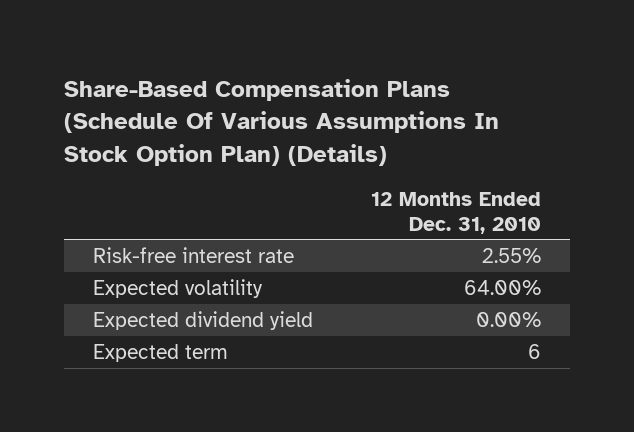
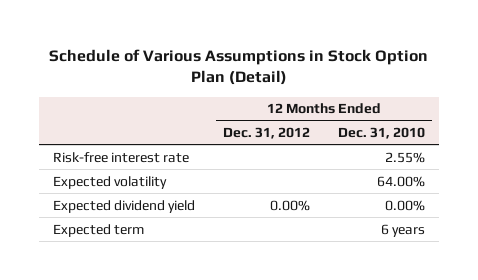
[64,78,500,166] Share-Based Compensation Plans (Schedule Of Various Assumptions In Stock Option Plan) (Details) -> [48,48,428,86] Schedule of Various Assumptions in Stock Option Plan (Detail)
none -> [222,127,310,140] Dec. 31, 2012
[527,344,541,360] 6 -> [380,223,425,237] 6 years

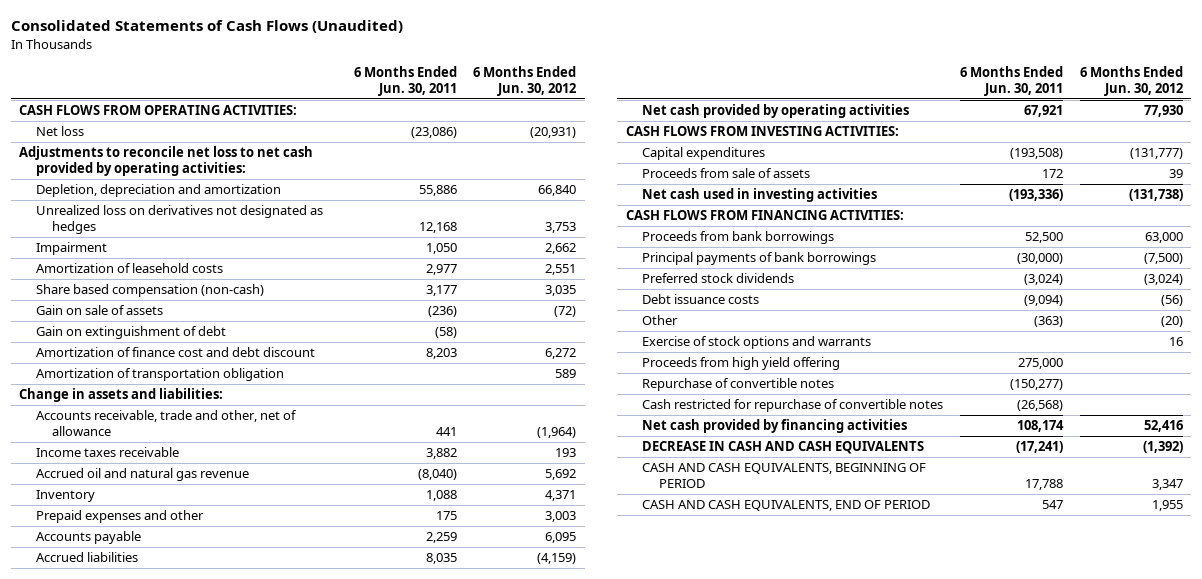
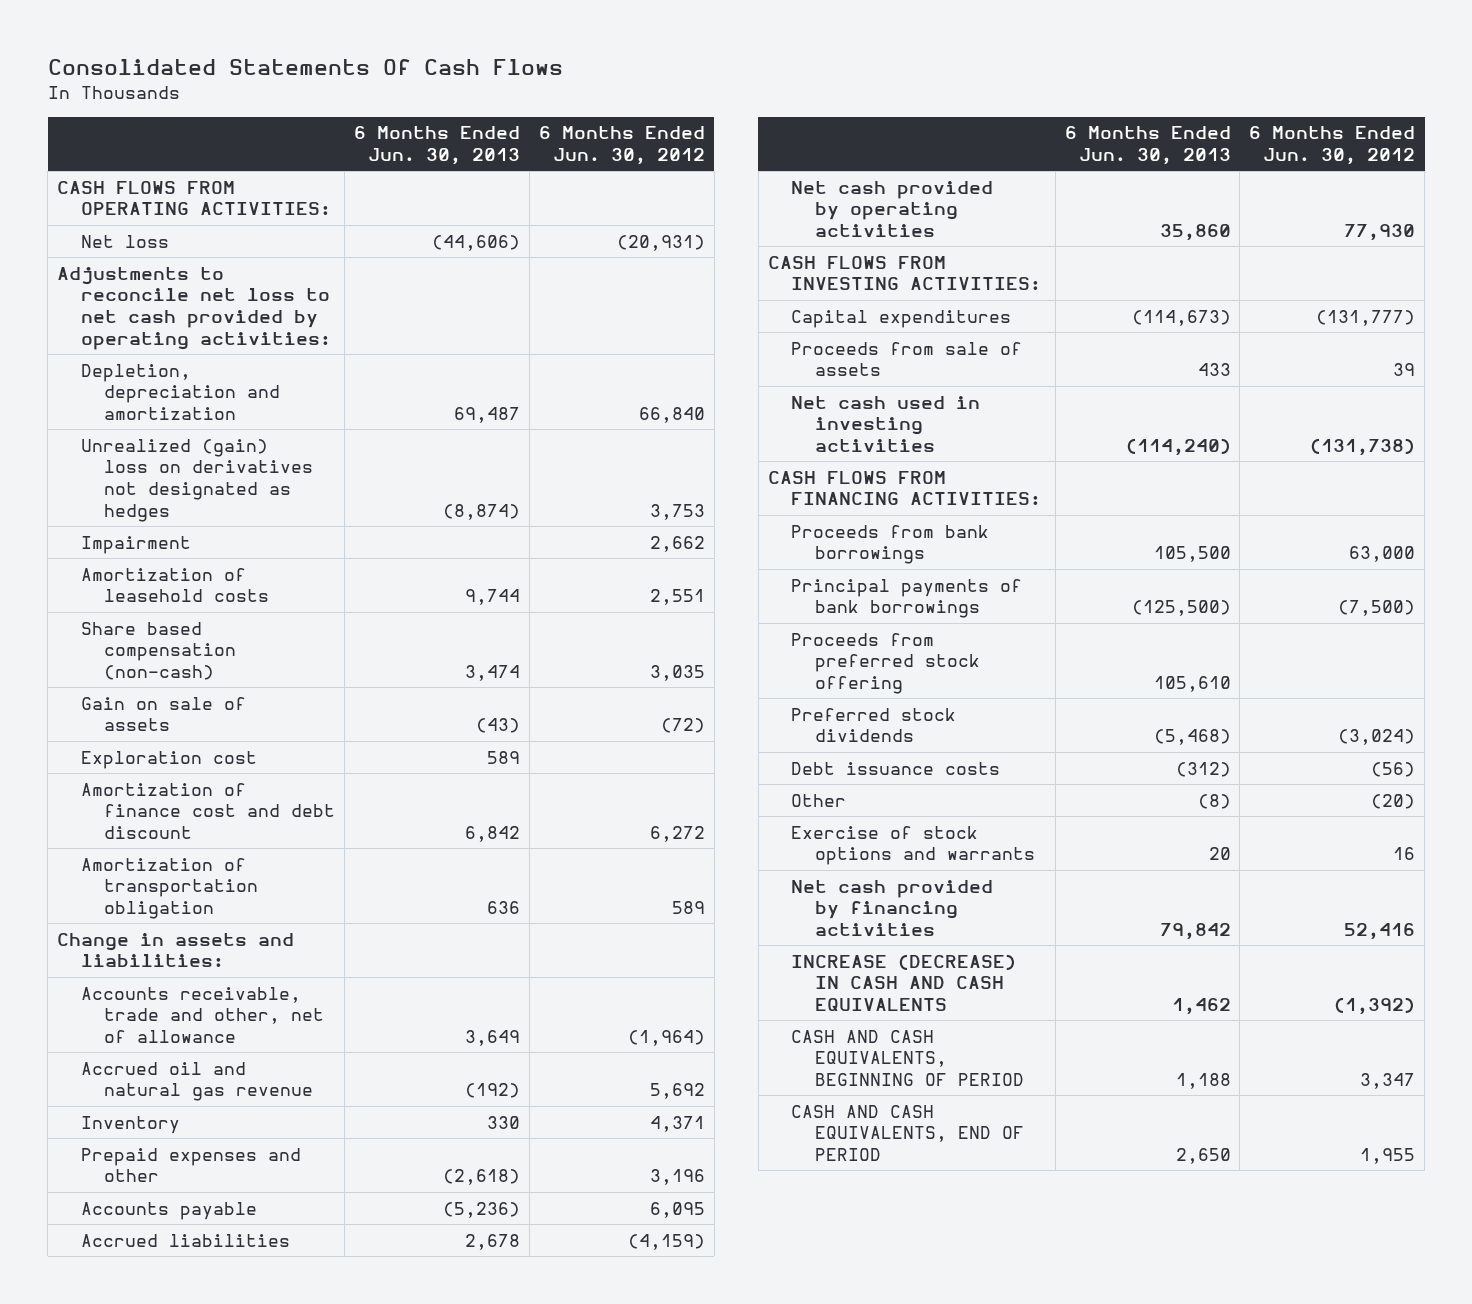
[11,20,404,34] Consolidated Statements of Cash Flows (Unaudited) -> [47,59,563,76] Consolidated Statements Of Cash Flows
[353,66,457,97] 6 Months Ended Jun. 30, 2011 -> none
none -> [353,126,520,166] 6 Months Ended Jun. 30, 2013
[35,205,323,234] Unrealized loss on derivatives not designated as hedges -> [80,438,314,522] Unrealized (gain) loss on derivatives not designated as hedges
[35,326,226,340] Gain on extinguishment of debt -> none
none -> [80,750,257,769] Exploration cost
[35,447,179,458] Income taxes receivable -> none
[545,511,577,523] 3,003 -> [649,1169,705,1186] 3,196
none -> [791,632,980,695] Proceeds from preferred stock offering
[642,357,841,371] Proceeds from high yield offering -> none
[642,378,835,392] Repurchase of convertible notes -> none
[642,399,944,413] Cash restricted for repurchase of convertible notes -> none
[642,441,925,455] DECREASE IN CASH AND CASH EQUIVALENTS -> [791,953,1017,1012] INCREASE (DECREASE) IN CASH AND CASH EQUIVALENTS

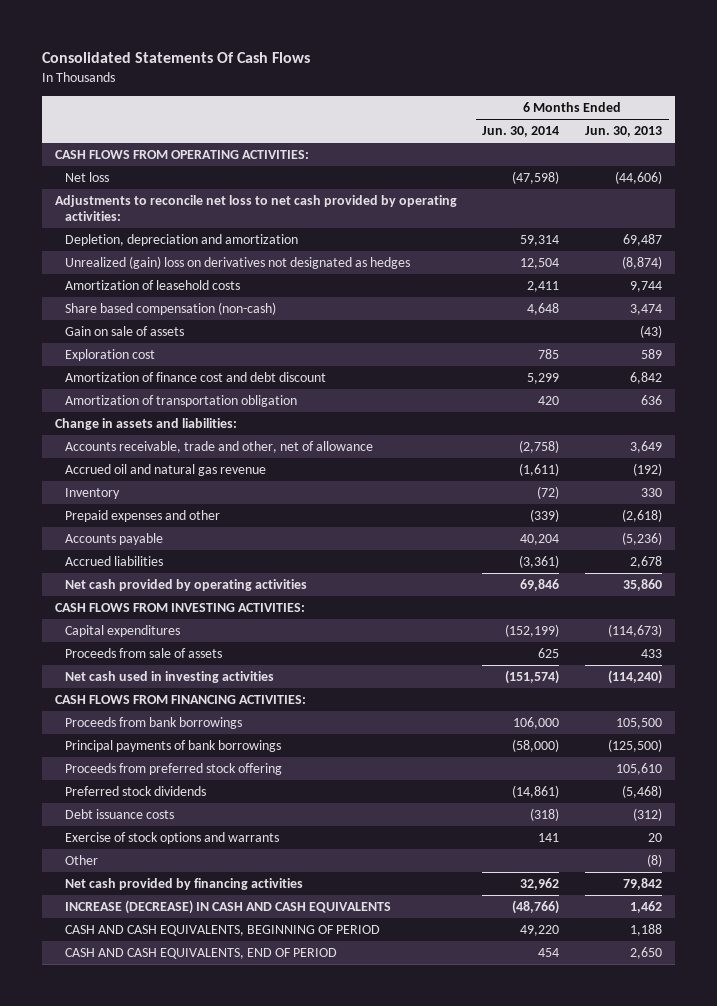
[538,126,705,166] 6 Months Ended Jun. 30, 2012 -> none
none -> [482,126,560,138] Jun. 30, 2014
[80,535,191,554] Impairment -> none
[791,793,847,807] Other -> [65,855,99,866] Other

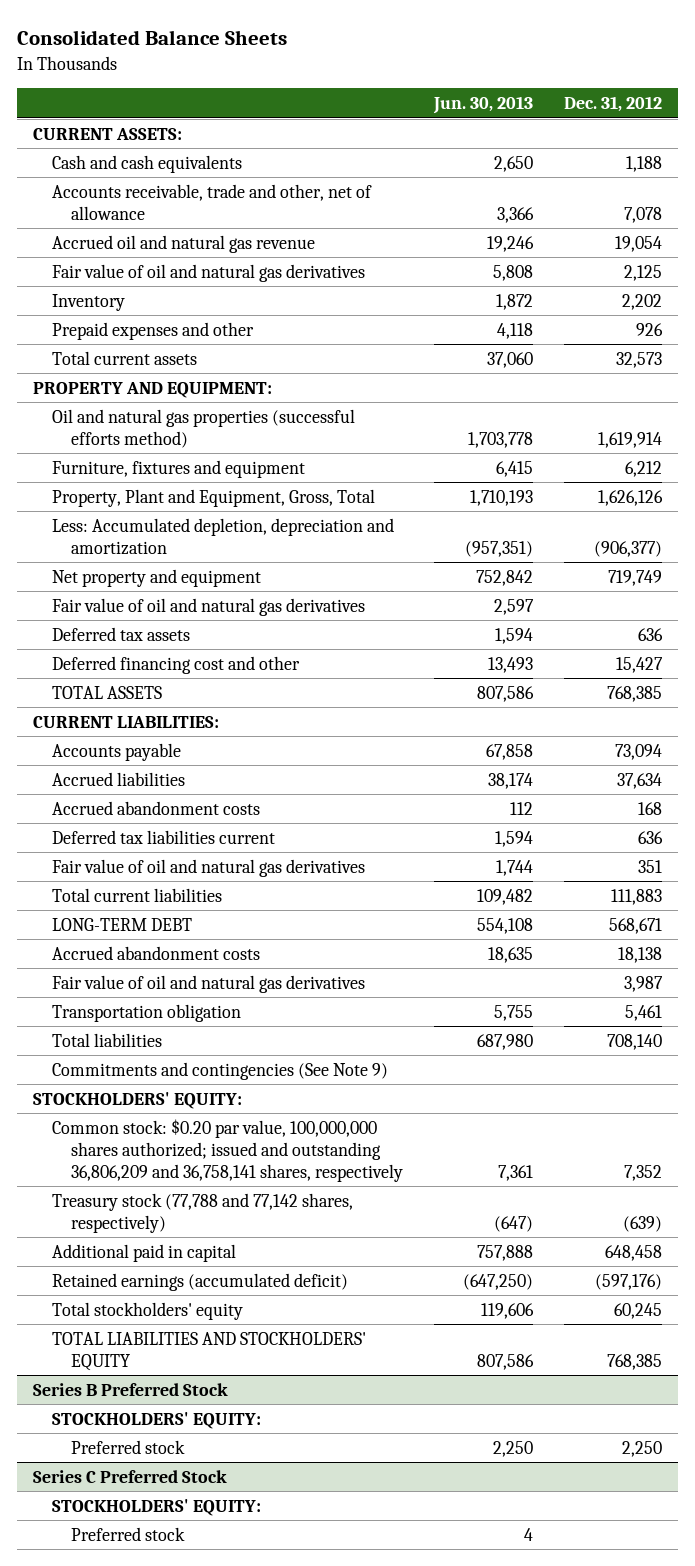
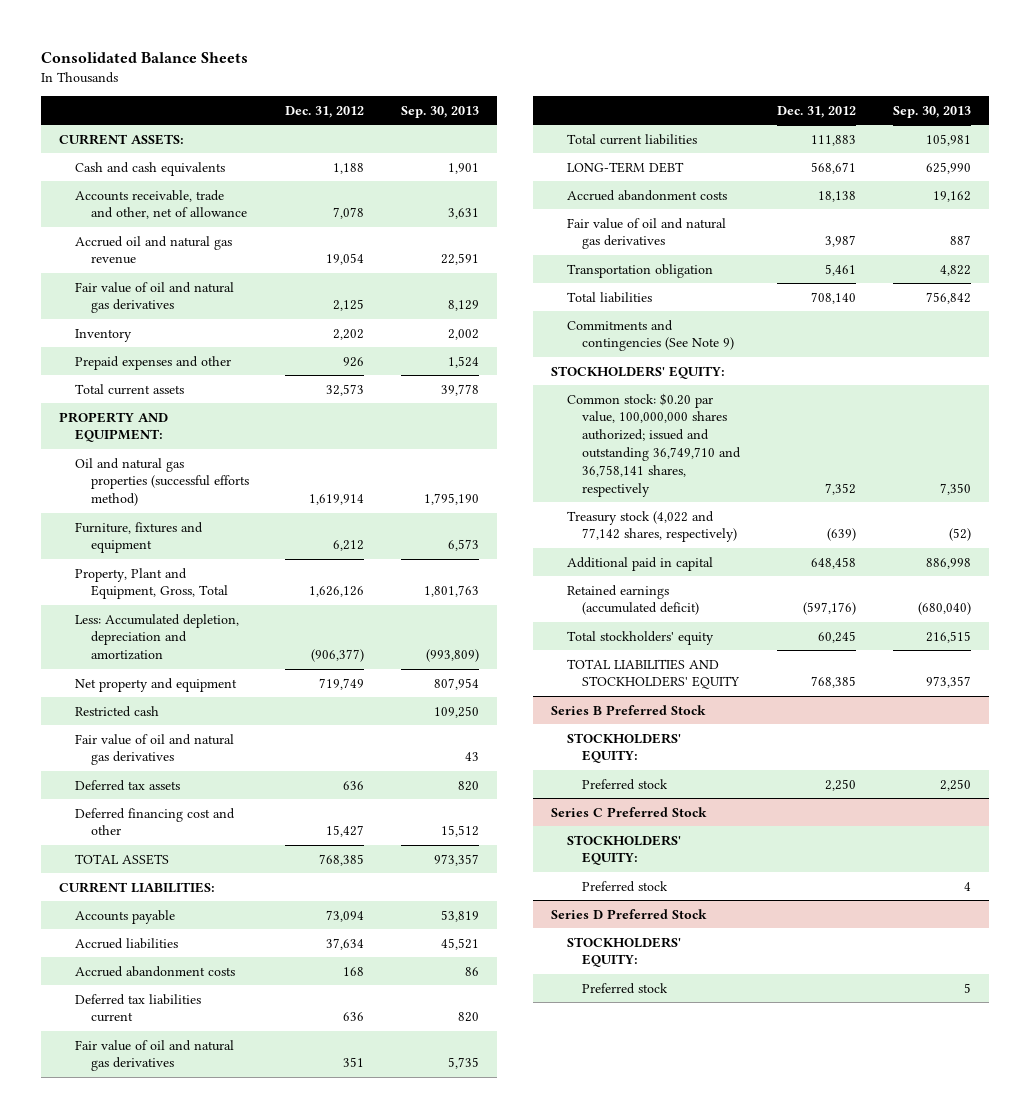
[432,95,533,114] Jun. 30, 2013 -> none
none -> [401,105,480,118] Sep. 30, 2013
none -> [75,705,160,717] Restricted cash
[51,1118,403,1182] Common stock: $0.20 par value, 100,000,000 shares authorized; issued and outstanding 36,806,209 and 36,758,141 shares, respectively -> [566,392,742,497] Common stock: $0.20 par value, 100,000,000 shares authorized; issued and outstanding 36,749,710 and 36,758,141 shares, respectively
[51,1192,353,1233] Treasury stock (77,788 and 77,142 shares, respectively) -> [566,510,738,543] Treasury stock (4,022 and 77,142 shares, respectively)
none -> [551,908,708,919] Series D Preferred Stock
none -> [566,936,681,968] STOCKHOLDERS' EQUITY:
none -> [582,982,669,994] Preferred stock

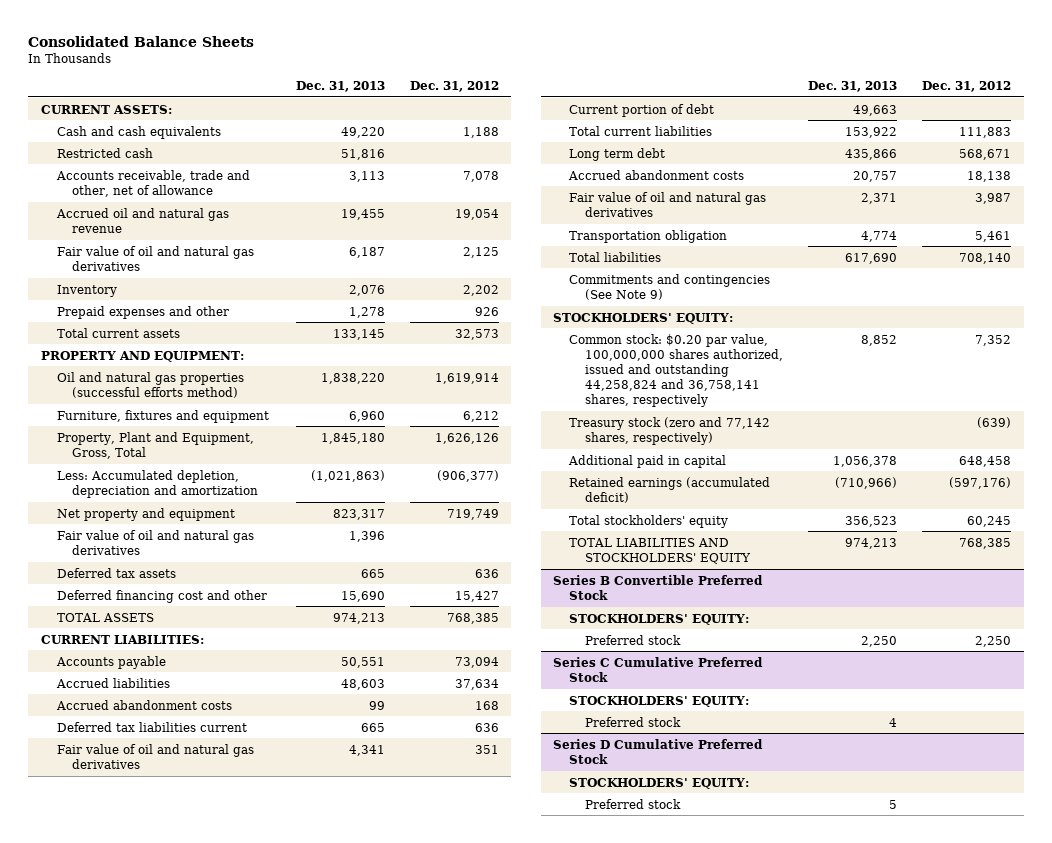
[401,105,480,118] Sep. 30, 2013 -> none
none -> [295,80,385,92] Dec. 31, 2013
[75,705,160,717] Restricted cash -> [56,147,153,158] Restricted cash
none -> [569,103,715,117] Current portion of debt
[566,161,684,173] LONG-TERM DEBT -> [569,147,666,161] Long term debt
[566,392,742,497] Common stock: $0.20 par value, 100,000,000 shares authorized; issued and outstanding 36,749,710 and 36,758,141 shares, respectively -> [569,333,783,408] Common stock: $0.20 par value, 100,000,000 shares authorized, issued and outstanding 44,258,824 and 36,758,141 shares, respectively
[566,510,738,543] Treasury stock (4,022 and 77,142 shares, respectively) -> [569,416,771,445] Treasury stock (zero and 77,142 shares, respectively)
[551,704,707,715] Series B Preferred Stock -> [553,574,764,600] Series B Convertible Preferred Stock
[551,806,708,817] Series C Preferred Stock -> [553,656,764,682] Series C Cumulative Preferred Stock
[551,908,708,919] Series D Preferred Stock -> [553,738,764,764] Series D Cumulative Preferred Stock

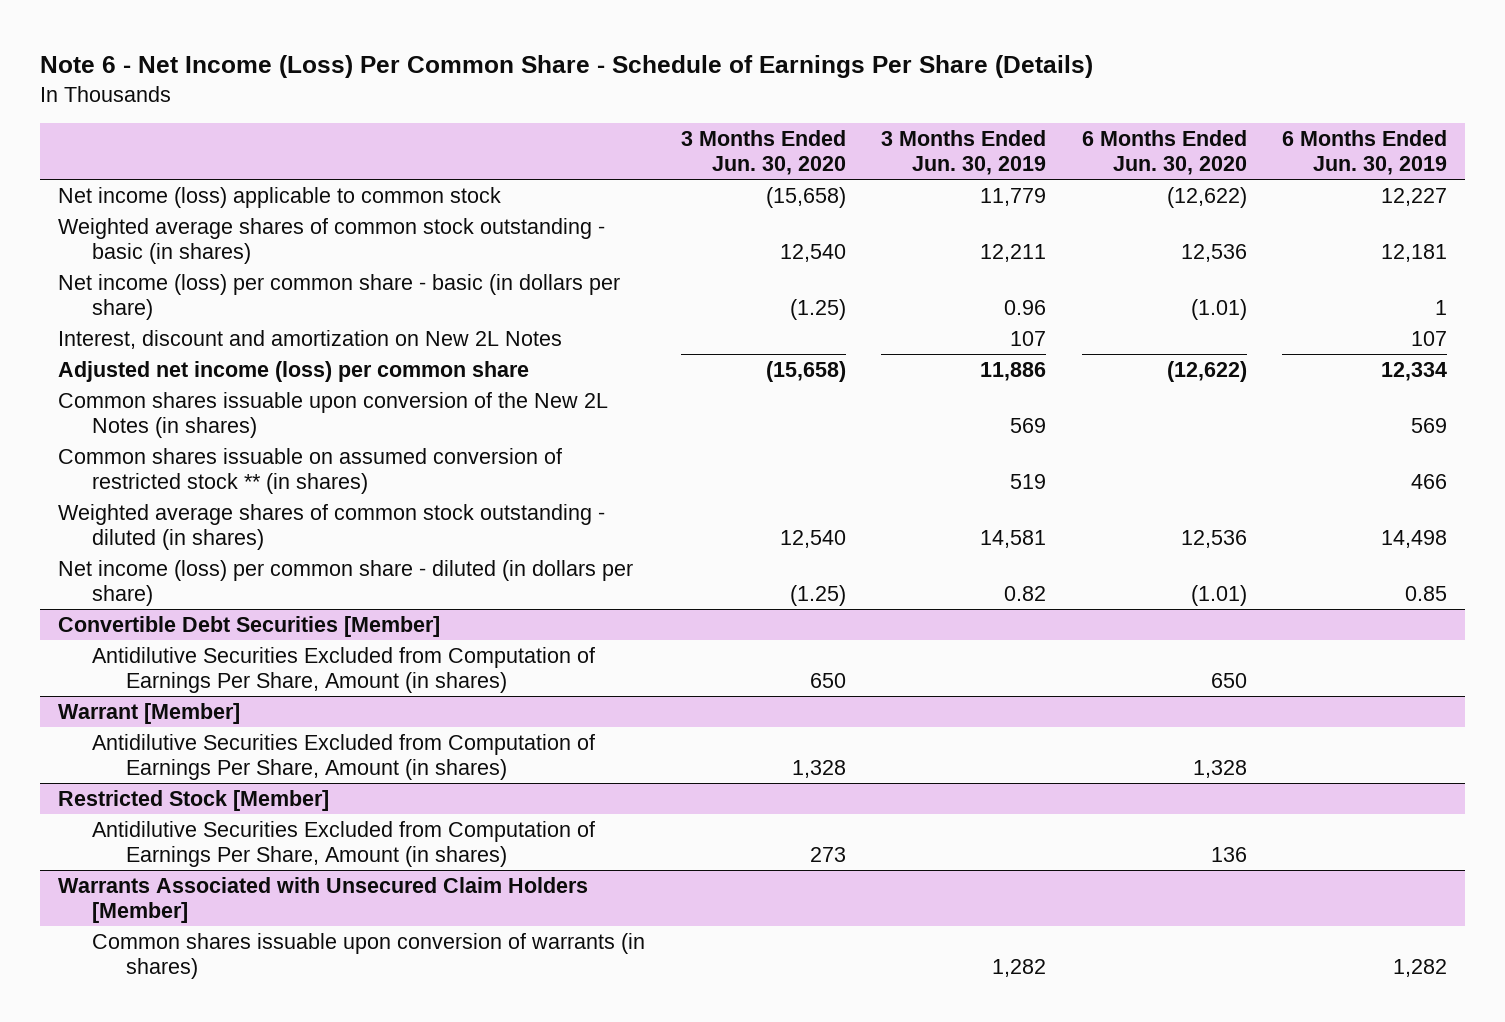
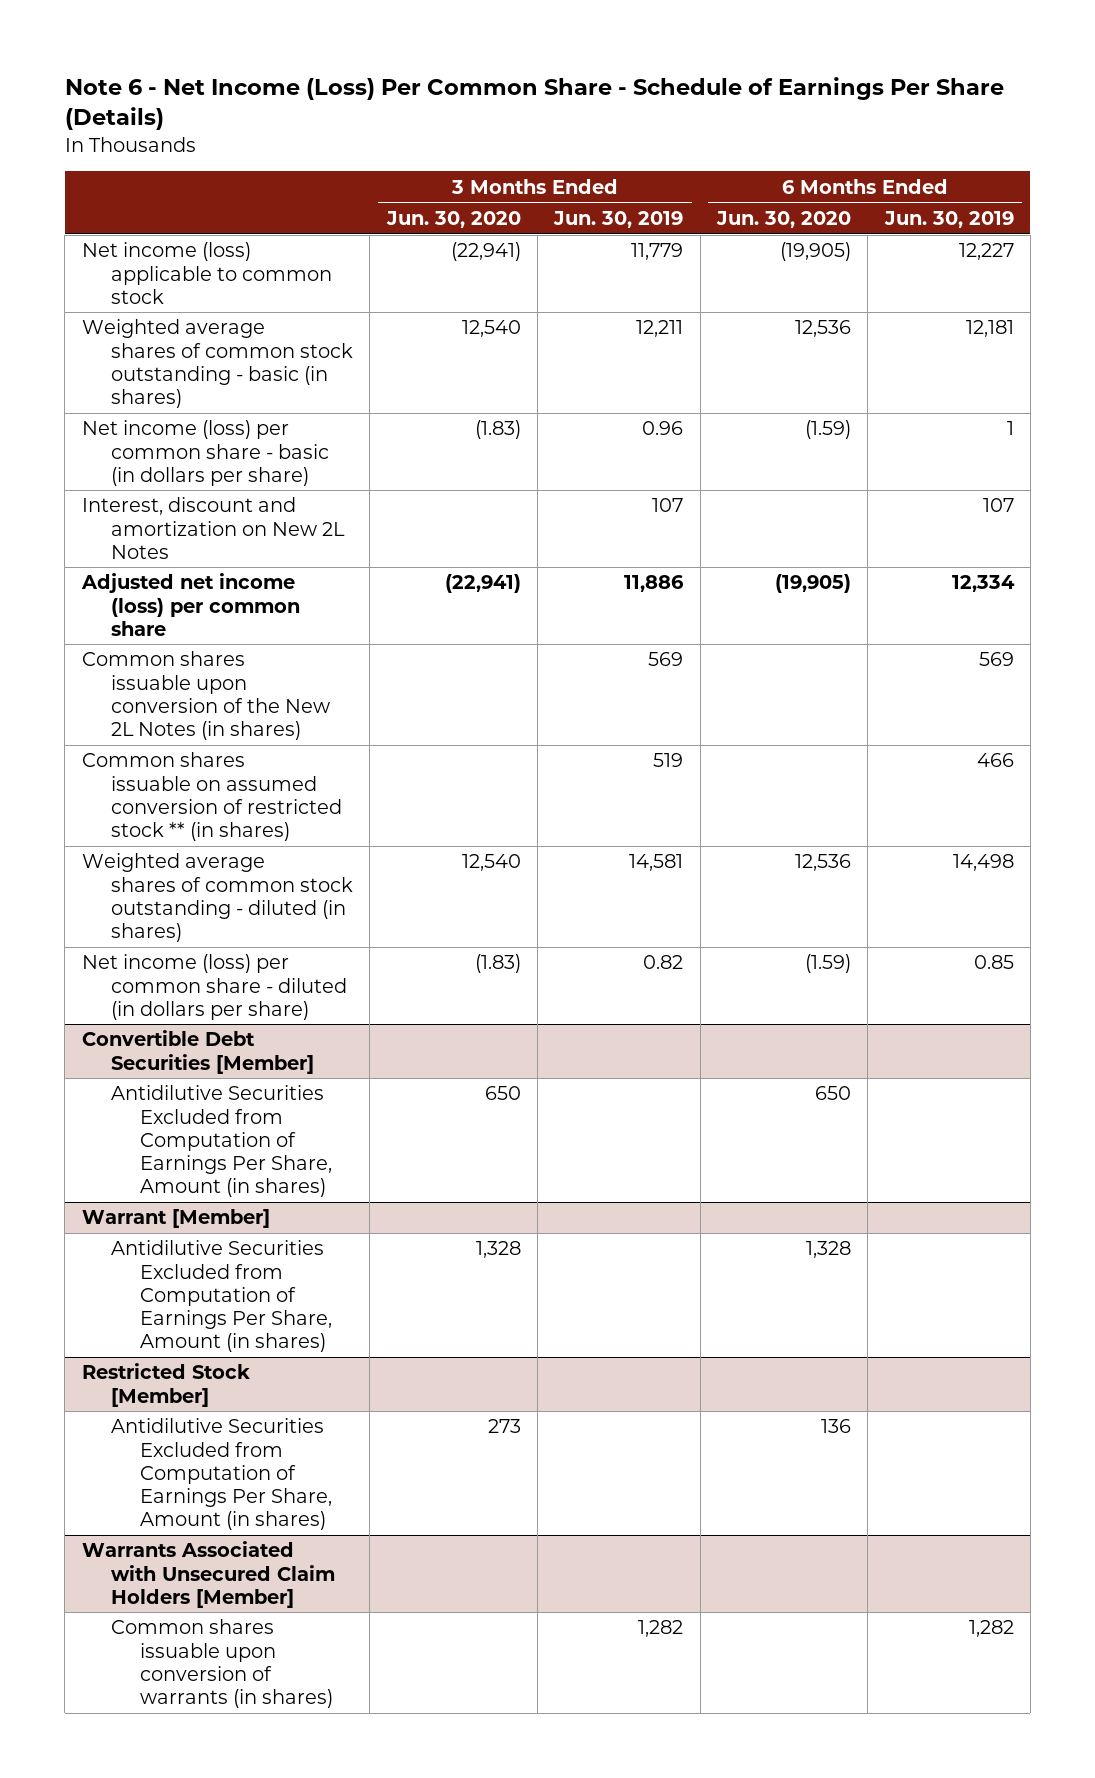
[765,186,846,208] (15,658) -> [450,242,521,262] (22,941)
[1166,186,1247,208] (12,622) -> [779,242,851,262] (19,905)
[789,298,846,320] (1.25) -> [474,420,521,440] (1.83)
[1190,298,1247,320] (1.01) -> [804,420,851,440] (1.59)
[765,360,846,382] (15,658) -> [444,574,521,594] (22,941)
[1166,360,1247,382] (12,622) -> [774,574,851,594] (19,905)
[789,584,846,606] (1.25) -> [474,954,521,974] (1.83)
[1190,584,1247,606] (1.01) -> [804,954,851,974] (1.59)

